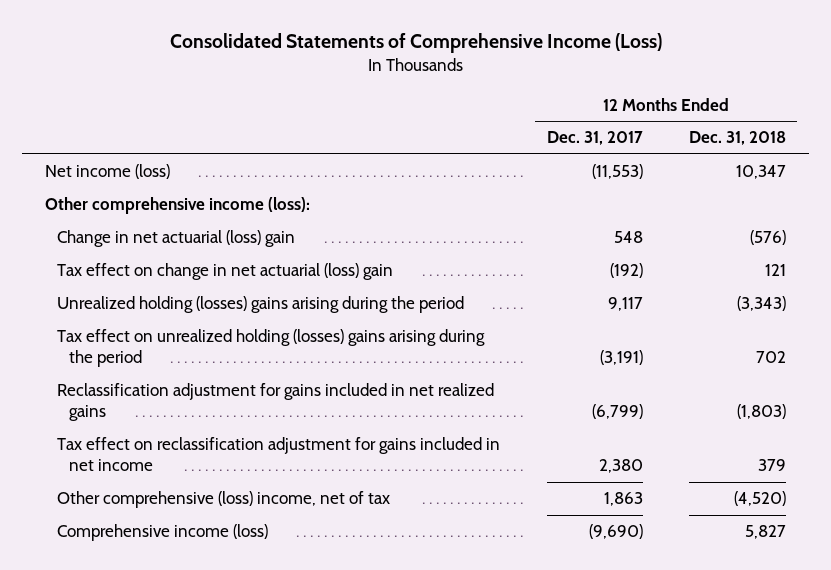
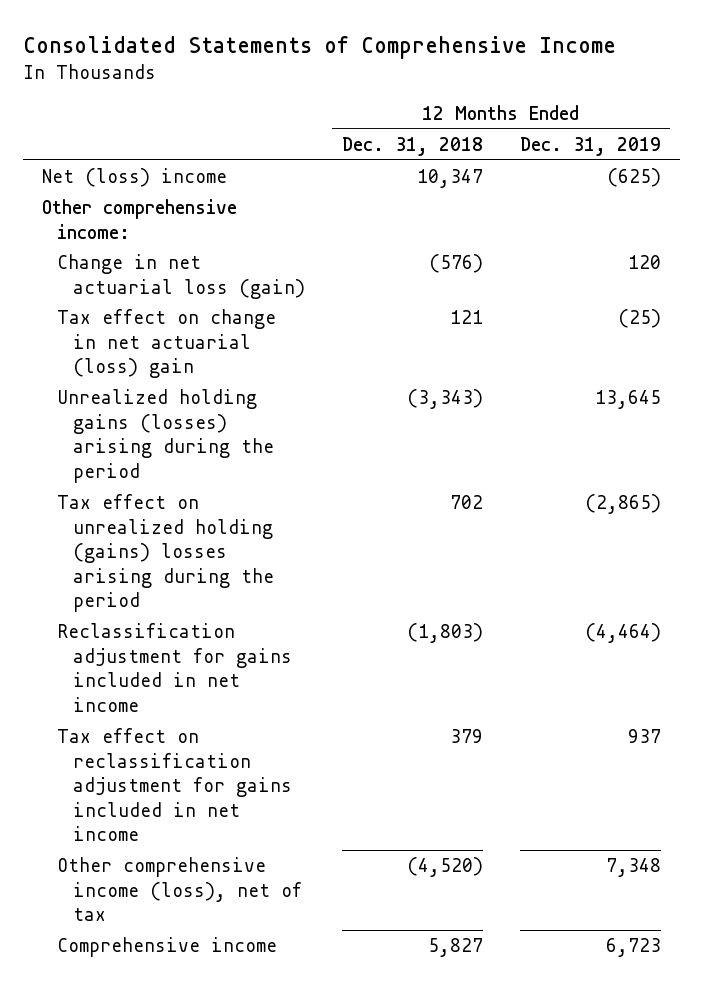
[169,33,662,54] Consolidated Statements of Comprehensive Income (Loss) -> [23,36,617,60] Consolidated Statements of Comprehensive Income
[546,131,643,146] Dec. 31, 2017 -> none
none -> [519,137,661,157] Dec. 31, 2019
[45,164,171,180] Net income (loss) -> [42,168,228,188] Net (loss) income
[45,197,311,215] Other comprehensive income (loss): -> [42,199,238,239] Other comprehensive income:
[57,230,296,248] Change in net actuarial (loss) gain -> [57,254,305,299] Change in net actuarial loss (gain)
[57,296,465,314] Unrealized holding (losses) gains arising during the period -> [57,389,274,483] Unrealized holding gains (losses) arising during the period
[57,329,486,368] Tax effect on unrealized holding (losses) gains arising during the period -> [57,494,274,613] Tax effect on unrealized holding (gains) losses arising during the period
[57,383,495,422] Reclassification adjustment for gains included in net realized gains -> [57,623,292,712] Reclassification adjustment for gains included in net income
[57,491,391,509] Other comprehensive (loss) income, net of tax -> [57,857,302,922] Other comprehensive income (loss), net of tax
[57,524,269,542] Comprehensive income (loss) -> [57,937,278,958] Comprehensive income

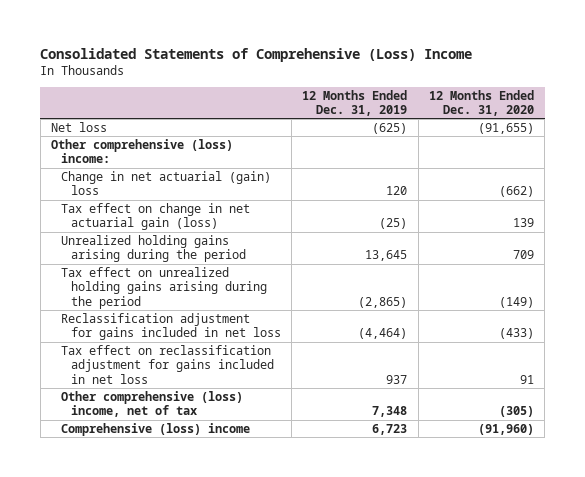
[23,36,617,60] Consolidated Statements of Comprehensive Income -> [40,47,473,62] Consolidated Statements of Comprehensive (Loss) Income
[341,137,483,157] Dec. 31, 2018 -> none
none -> [428,89,534,117] 12 Months Ended Dec. 31, 2020
[42,168,228,188] Net (loss) income -> [50,121,107,132] Net loss
[42,199,238,239] Other comprehensive income: -> [50,138,233,164] Other comprehensive (loss) income:
[57,254,305,299] Change in net actuarial loss (gain) -> [60,170,271,196] Change in net actuarial (gain) loss
[57,309,277,379] Tax effect on change in net actuarial (loss) gain -> [60,202,250,231] Tax effect on change in net actuarial gain (loss)
[57,389,274,483] Unrealized holding gains (losses) arising during the period -> [60,234,246,263] Unrealized holding gains arising during the period
[57,494,274,613] Tax effect on unrealized holding (gains) losses arising during the period -> [60,266,267,309] Tax effect on unrealized holding gains arising during the period
[57,623,292,712] Reclassification adjustment for gains included in net income -> [60,312,281,341] Reclassification adjustment for gains included in net loss
[57,728,292,842] Tax effect on reclassification adjustment for gains included in net income -> [60,344,274,384] Tax effect on reclassification adjustment for gains included in net loss
[57,857,302,922] Other comprehensive income (loss), net of tax -> [60,390,243,418] Other comprehensive (loss) income, net of tax
[57,937,278,958] Comprehensive income -> [60,422,250,436] Comprehensive (loss) income

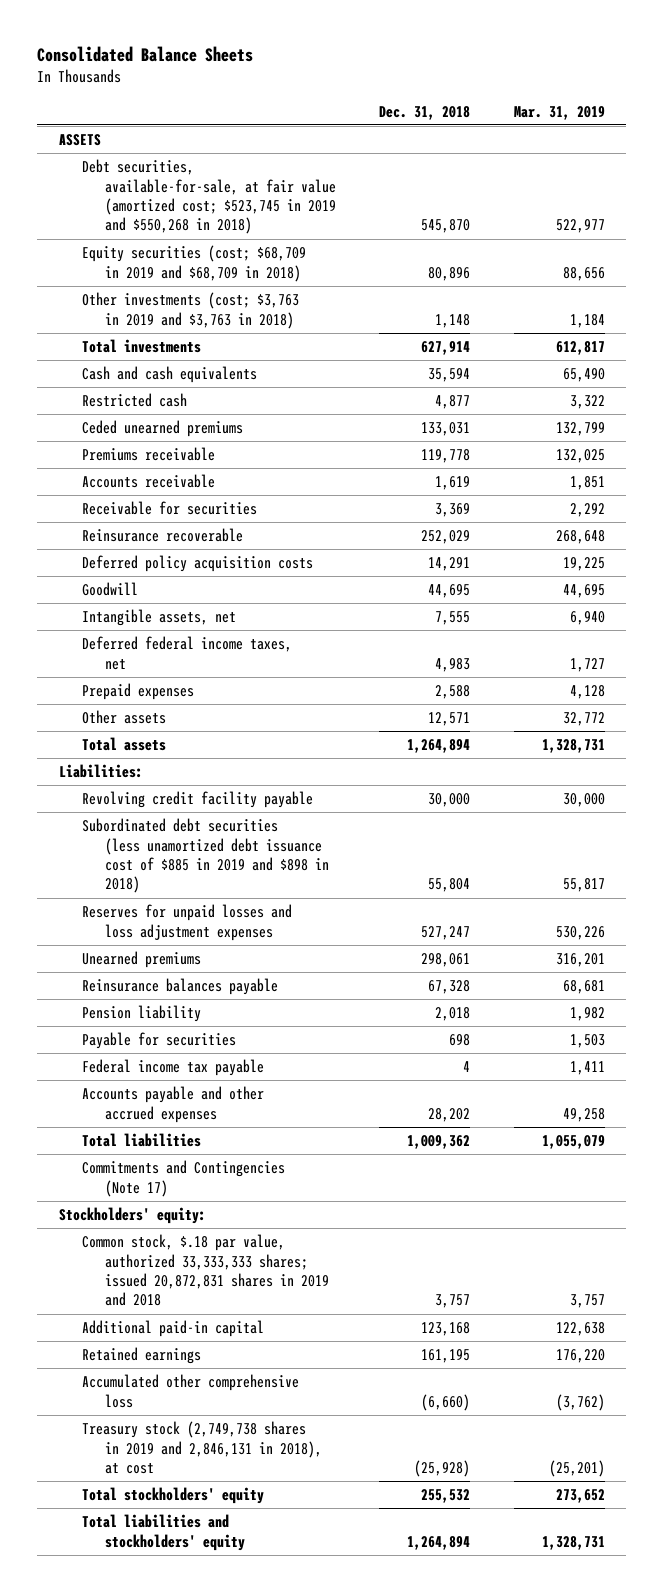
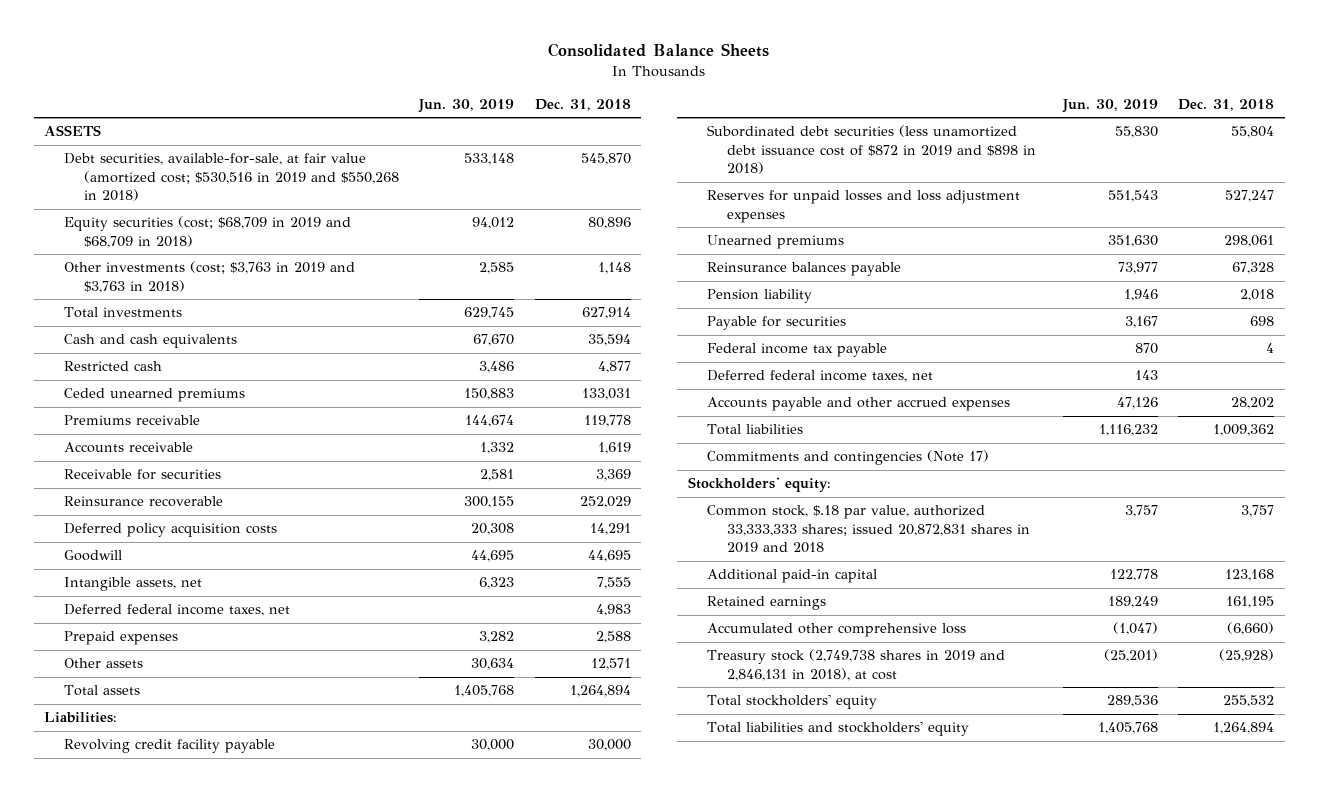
[513,105,605,120] Mar. 31, 2019 -> none
none -> [418,98,515,113] Jun. 30, 2019
[81,159,337,235] Debt securities, available-for-sale, at fair value (amortized cost; $523,745 in 2019 and $550,268 in 2018) -> [64,153,399,202] Debt securities, available-for-sale, at fair value (amortized cost; $530,516 in 2019 and $550,268 in 2018)
[81,818,330,894] Subordinated debt securities (less unamortized debt issuance cost of $885 in 2019 and $898 in 2018) -> [707,125,1037,175] Subordinated debt securities (less unamortized debt issuance cost of $872 in 2019 and $898 in 2018)
none -> [707,370,934,383] Deferred federal income taxes, net
[81,1160,285,1197] Commitments and Contingencies (Note 17) -> [707,450,990,466] Commitments and contingencies (Note 17)

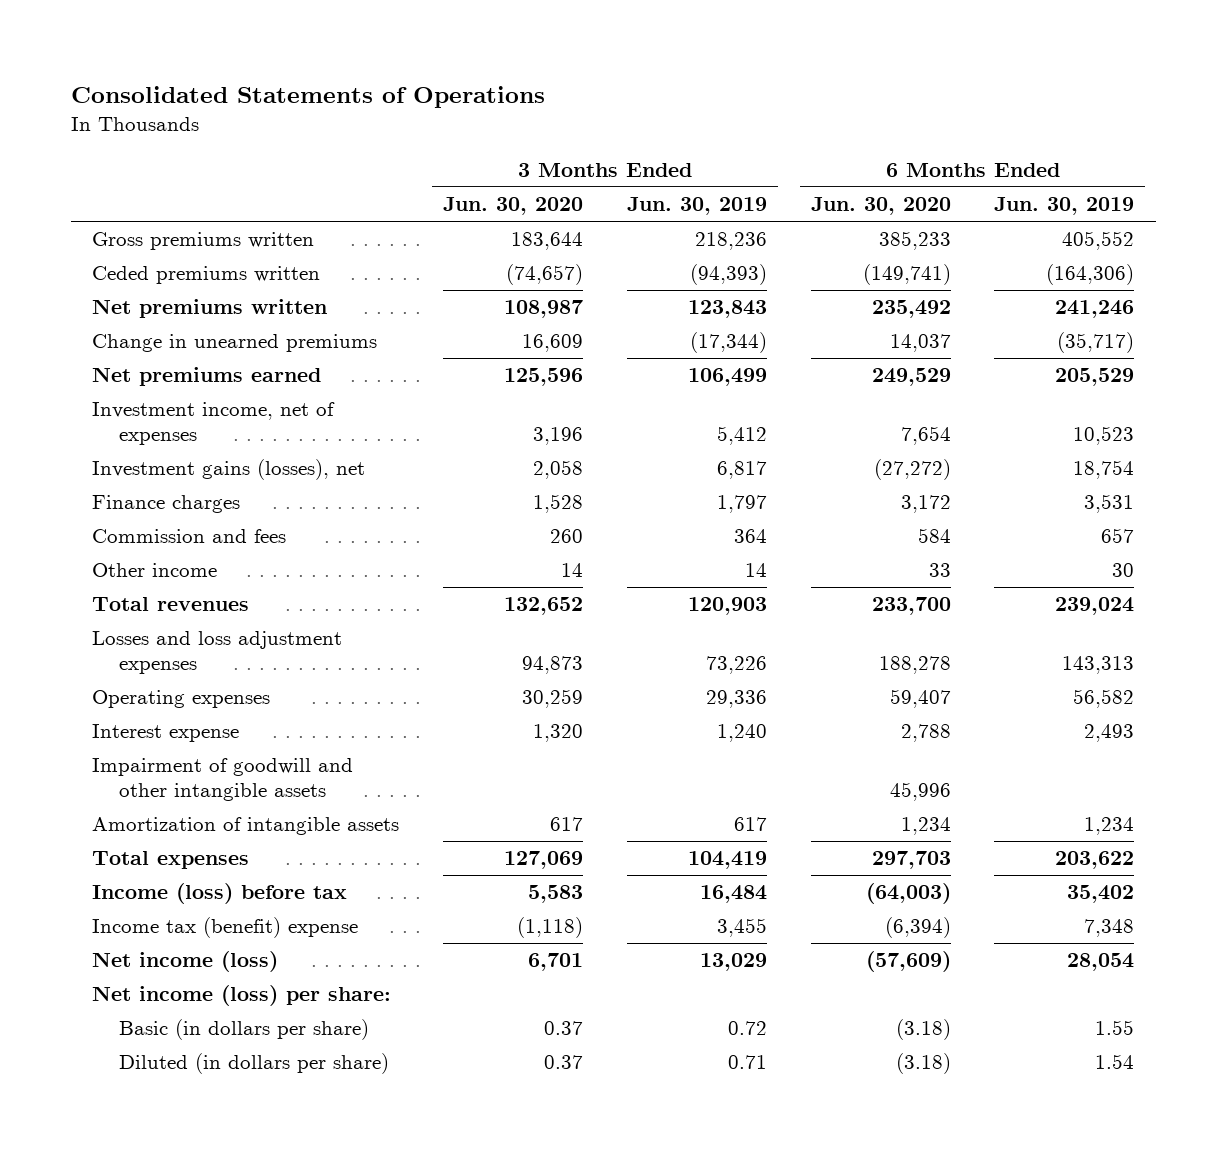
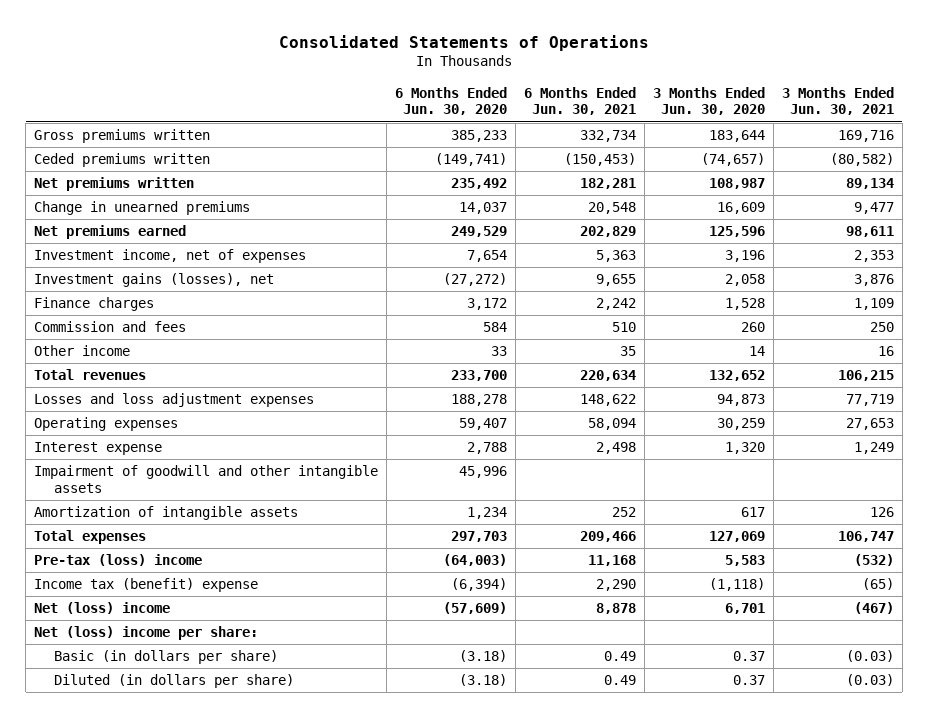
[626,197,767,216] Jun. 30, 2019 -> none
[994,197,1135,216] Jun. 30, 2019 -> none
none -> [524,86,637,116] 6 Months Ended Jun. 30, 2021
none -> [781,86,894,116] 3 Months Ended Jun. 30, 2021
[92,883,348,905] Income (loss) before tax -> [34,554,203,567] Pre-tax (loss) income
[92,951,279,973] Net income (loss) -> [34,602,171,615] Net (loss) income
[92,985,392,1007] Net income (loss) per share: -> [34,626,259,641] Net (loss) income per share:

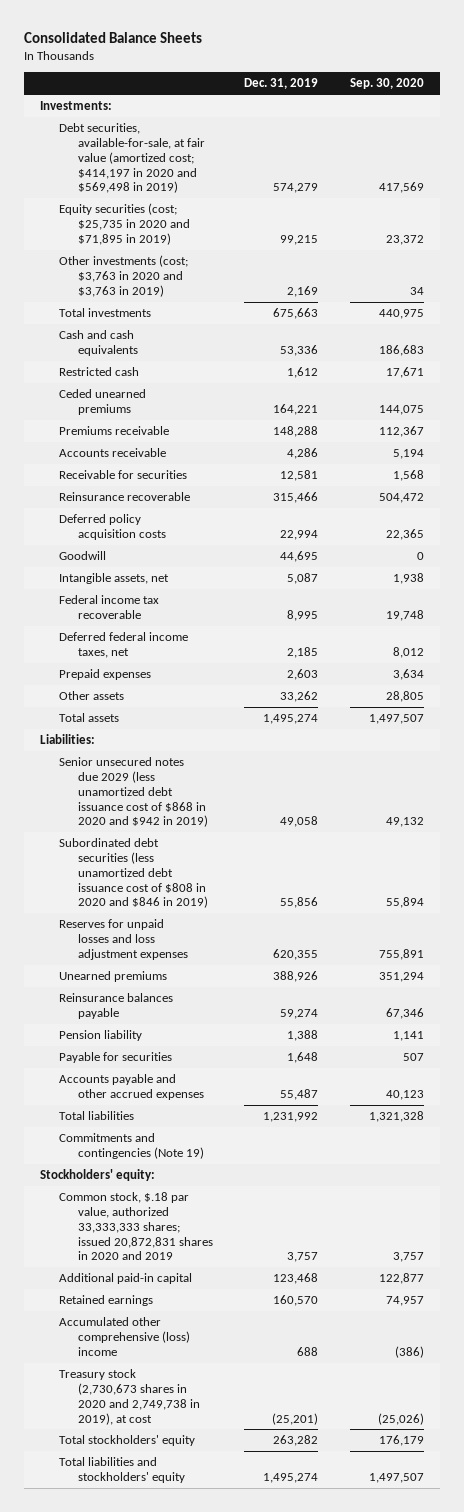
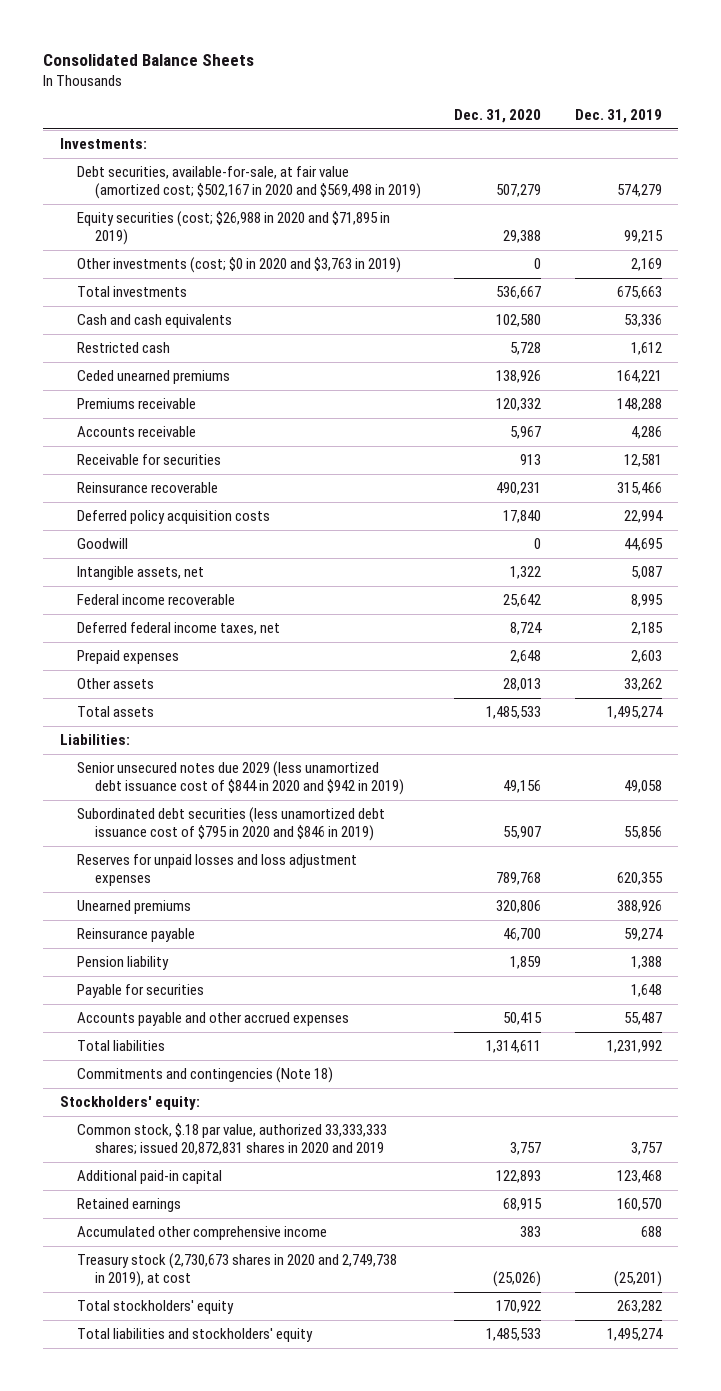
[350,78,425,90] Sep. 30, 2020 -> none
none -> [454,109,542,124] Dec. 31, 2020
[58,122,205,194] Debt securities, available-for-sale, at fair value (amortized cost; $414,197 in 2020 and $569,498 in 2019) -> [77,166,422,199] Debt securities, available-for-sale, at fair value (amortized cost; $502,167 in 2020 and $569,498 in 2019)
[58,202,190,245] Equity securities (cost; $25,735 in 2020 and $71,895 in 2019) -> [77,211,391,245] Equity securities (cost; $26,988 in 2020 and $71,895 in 2019)
[58,254,188,297] Other investments (cost; $3,763 in 2020 and $3,763 in 2019) -> [77,257,402,274] Other investments (cost; $0 in 2020 and $3,763 in 2019)
[58,594,159,619] Federal income tax recoverable -> [77,594,236,606] Federal income recoverable
[58,756,208,828] Senior unsecured notes due 2029 (less unamortized debt issuance cost of $868 in 2020 and $942 in 2019) -> [77,761,405,795] Senior unsecured notes due 2029 (less unamortized debt issuance cost of $844 in 2020 and $942 in 2019)
[58,837,208,909] Subordinated debt securities (less unamortized debt issuance cost of $808 in 2020 and $846 in 2019) -> [77,807,386,841] Subordinated debt securities (less unamortized debt issuance cost of $795 in 2020 and $846 in 2019)
[58,992,173,1019] Reinsurance balances payable -> [77,928,196,943] Reinsurance payable
[58,1132,204,1159] Commitments and contingencies (Note 19) -> [77,1067,334,1084] Commitments and contingencies (Note 18)
[58,1316,190,1356] Accumulated other comprehensive (loss) income -> [77,1226,328,1241] Accumulated other comprehensive income

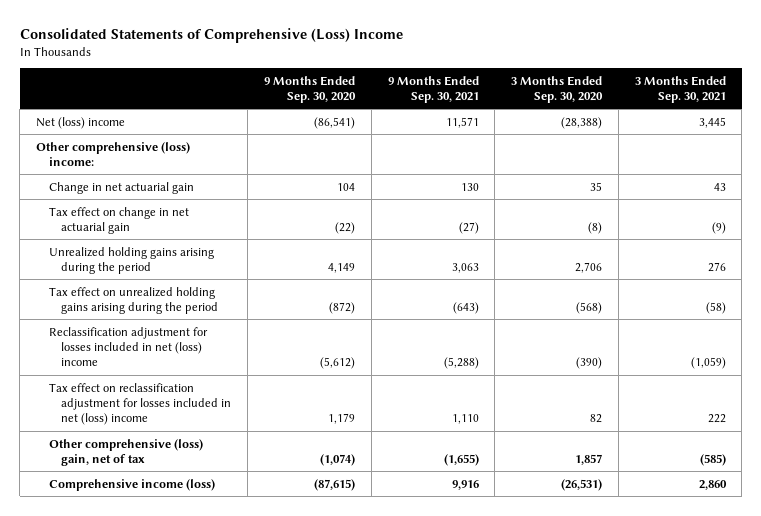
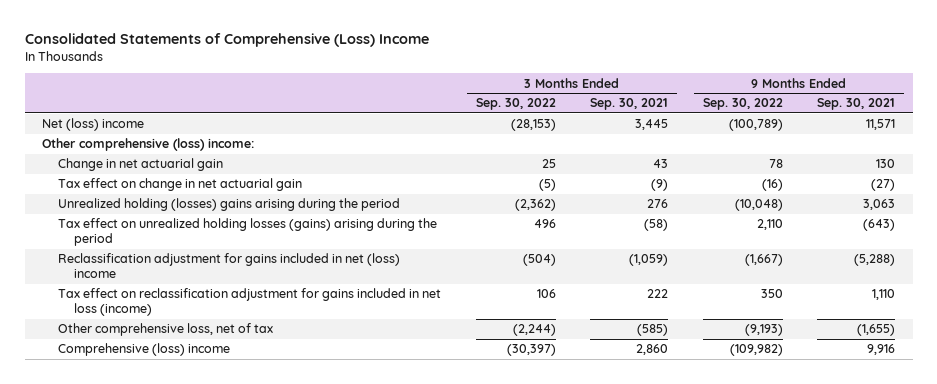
[263,75,356,103] 9 Months Ended Sep. 30, 2020 -> none
[511,75,604,103] 3 Months Ended Sep. 30, 2020 -> none
none -> [475,98,556,111] Sep. 30, 2022
none -> [702,98,783,111] Sep. 30, 2022
[48,246,214,274] Unrealized holding gains arising during the period -> [57,198,400,212] Unrealized holding (losses) gains arising during the period
[48,286,219,314] Tax effect on unrealized holding gains arising during the period -> [57,218,437,247] Tax effect on unrealized holding losses (gains) arising during the period
[48,326,208,367] Reclassification adjustment for losses included in net (loss) income -> [57,253,400,279] Reclassification adjustment for gains included in net (loss) income
[48,382,232,426] Tax effect on reclassification adjustment for losses included in net (loss) income -> [57,288,441,317] Tax effect on reclassification adjustment for gains included in net loss (income)
[48,438,203,466] Other comprehensive (loss) gain, net of tax -> [57,323,273,337] Other comprehensive loss, net of tax
[48,478,215,491] Comprehensive income (loss) -> [57,343,230,357] Comprehensive (loss) income

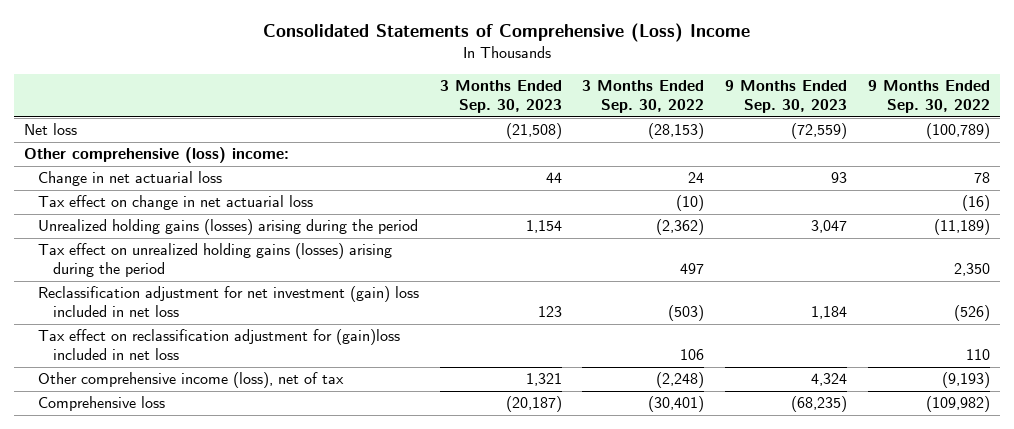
[590,98,669,111] Sep. 30, 2021 -> none
[817,98,896,111] Sep. 30, 2021 -> none
none -> [439,80,562,113] 3 Months Ended Sep. 30, 2023
none -> [725,80,848,113] 9 Months Ended Sep. 30, 2023
[42,118,145,132] Net (loss) income -> [23,123,77,136] Net loss
[57,158,223,172] Change in net actuarial gain -> [38,171,223,187] Change in net actuarial loss
[541,159,556,169] 25 -> [688,172,705,184] 24
[57,178,302,192] Tax effect on change in net actuarial gain -> [38,195,314,211] Tax effect on change in net actuarial loss
[538,179,556,192] (5) -> [676,195,705,212] (10)
[57,198,400,212] Unrealized holding (losses) gains arising during the period -> [38,219,419,236] Unrealized holding gains (losses) arising during the period
[734,199,783,212] (10,048) -> [933,219,990,236] (11,189)
[57,218,437,247] Tax effect on unrealized holding losses (gains) arising during the period -> [38,243,393,278] Tax effect on unrealized holding gains (losses) arising during the period
[533,219,556,229] 496 -> [680,263,705,275] 497
[756,219,783,231] 2,110 -> [953,263,990,277] 2,350
[57,253,400,279] Reclassification adjustment for gains included in net (loss) income -> [38,286,420,318] Reclassification adjustment for net investment (gain) loss included in net loss
[522,254,556,267] (504) -> [668,305,705,322] (503)
[744,254,783,267] (1,667) -> [953,305,990,322] (526)
[57,288,441,317] Tax effect on reclassification adjustment for gains included in net loss (income) -> [38,329,401,361] Tax effect on reclassification adjustment for (gain)loss included in net loss
[760,289,783,299] 350 -> [965,349,990,361] 110
[57,323,273,337] Other comprehensive loss, net of tax -> [38,372,345,389] Other comprehensive income (loss), net of tax
[512,324,556,337] (2,244) -> [656,372,705,389] (2,248)
[57,343,230,357] Comprehensive (loss) income -> [38,396,166,412] Comprehensive loss
[506,344,556,357] (30,397) -> [648,396,705,413] (30,401)

